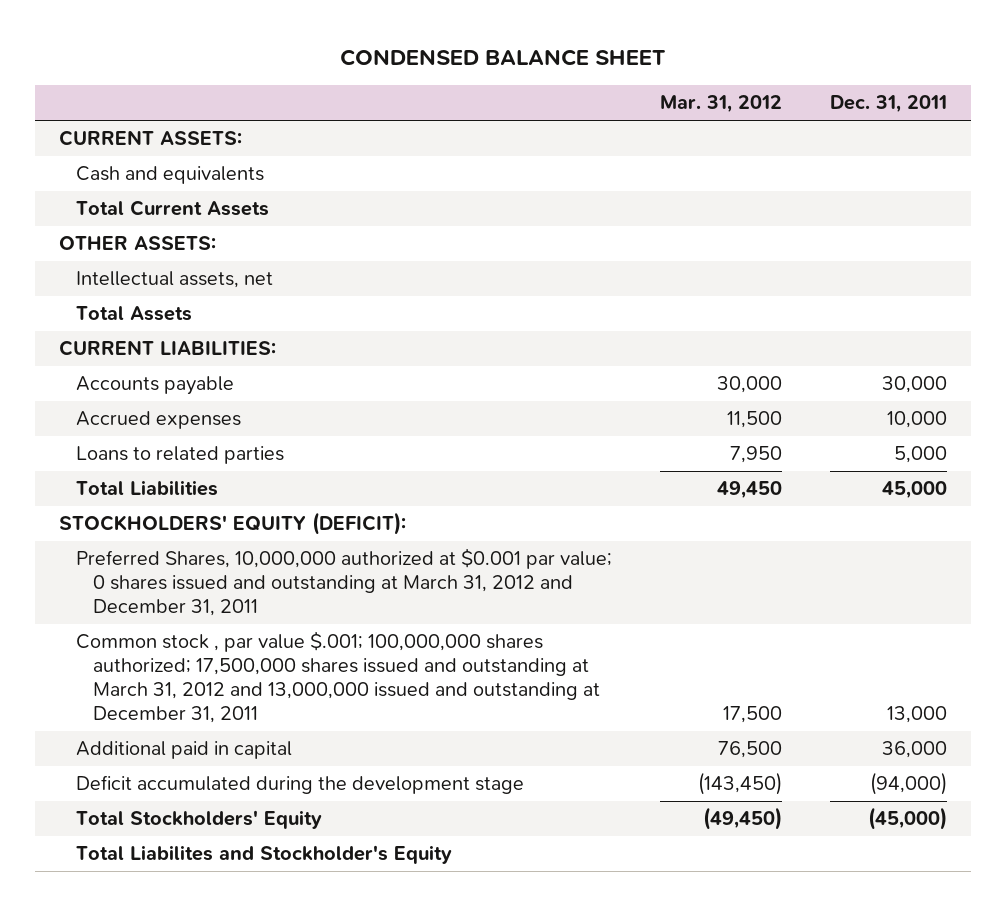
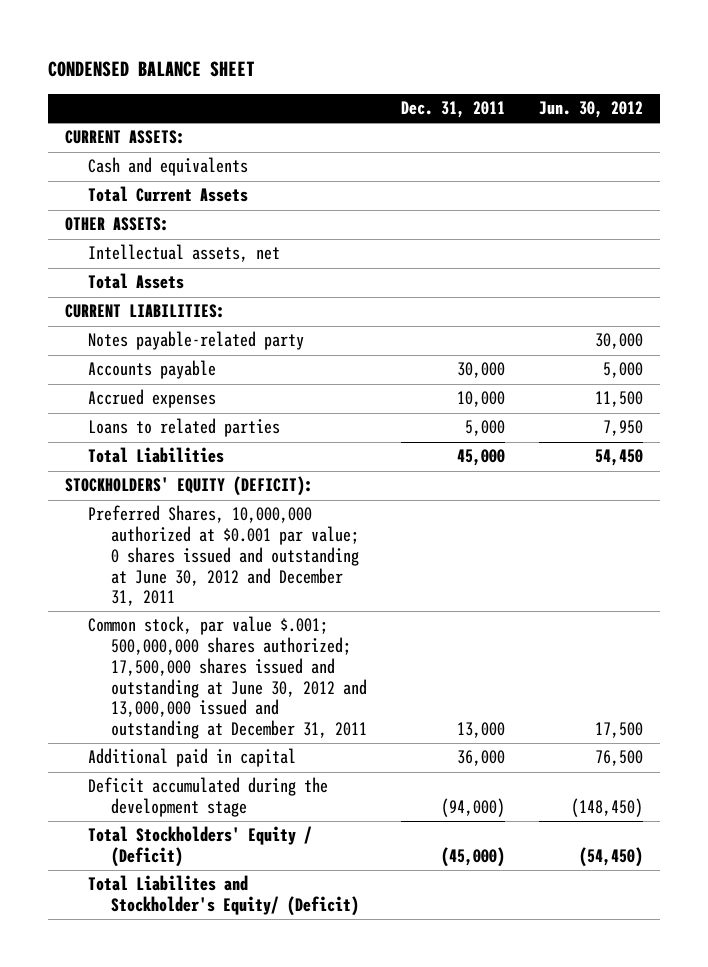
[660,95,783,114] Mar. 31, 2012 -> none
none -> [538,101,643,119] Jun. 30, 2012
none -> [88,331,305,351] Notes payable-related party
[75,548,612,616] Preferred Shares, 10,000,000 authorized at $0.001 par value; 0 shares issued and outstanding at March 31, 2012 and December 31, 2011 -> [88,505,360,607] Preferred Shares, 10,000,000 authorized at $0.001 par value; 0 shares issued and outstanding at June 30, 2012 and December 31, 2011
[75,631,600,723] Common stock , par value $.001; 100,000,000 shares authorized; 17,500,000 shares issued and outstanding at March 31, 2012 and 13,000,000 issued and outstanding at December 31, 2011 -> [88,616,368,740] Common stock, par value $.001; 500,000,000 shares authorized; 17,500,000 shares issued and outstanding at June 30, 2012 and 13,000,000 issued and outstanding at December 31, 2011
[75,810,322,830] Total Stockholders' Equity -> [88,826,313,868] Total Stockholders' Equity / (Deficit)
[75,845,452,865] Total Liabilites and Stockholder's Equity -> [88,875,360,917] Total Liabilites and Stockholder's Equity/ (Deficit)

